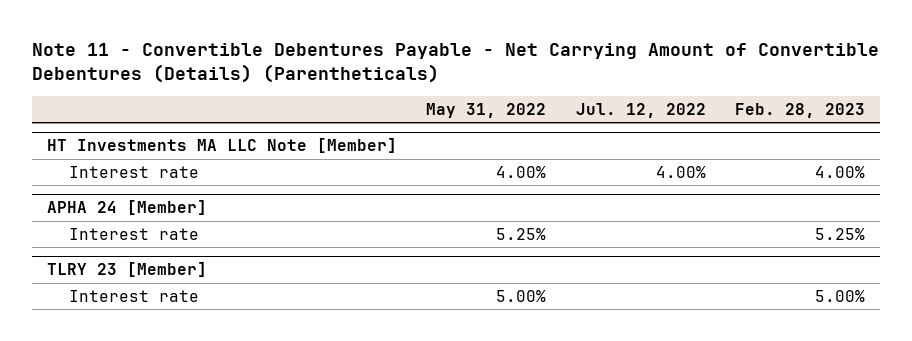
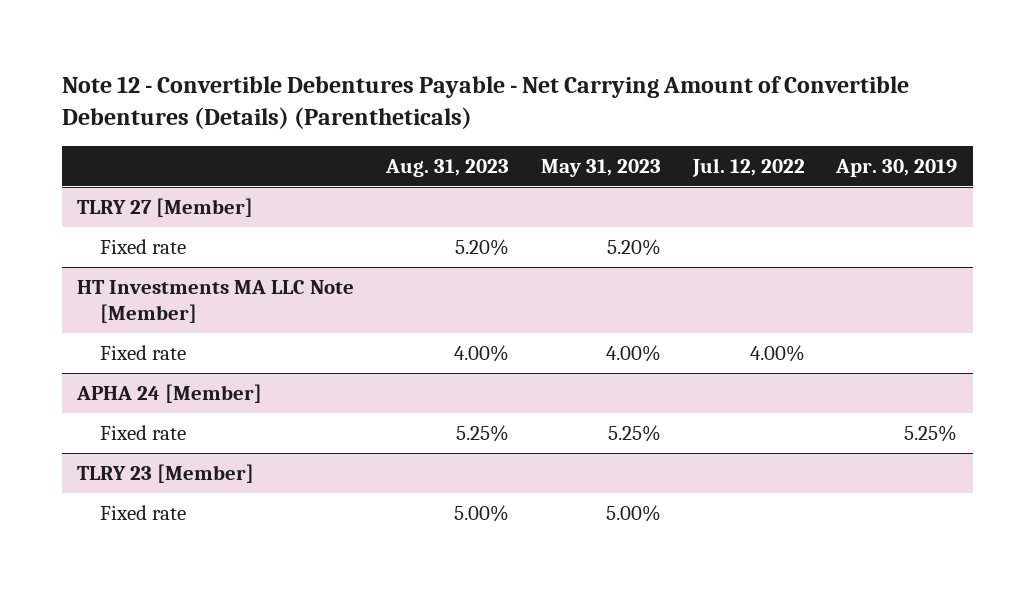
[31,43,879,84] Note 11 - Convertible Debentures Payable - Net Carrying Amount of Convertible Debentures (Details) (Parentheticals) -> [61,76,909,130] Note 12 - Convertible Debentures Payable - Net Carrying Amount of Convertible Debentures (Details) (Parentheticals)
[426,102,547,118] May 31, 2022 -> none
[735,102,866,118] Feb. 28, 2023 -> none
none -> [385,158,510,177] Aug. 31, 2023
none -> [540,158,661,177] May 31, 2023
none -> [835,158,958,177] Apr. 30, 2019
none -> [77,198,254,218] TLRY 27 [Member]
none -> [100,239,187,255] Fixed rate
[68,165,199,178] Interest rate -> [100,345,187,361] Fixed rate
[68,227,199,240] Interest rate -> [100,425,187,441] Fixed rate
[68,289,199,302] Interest rate -> [100,505,187,521] Fixed rate

